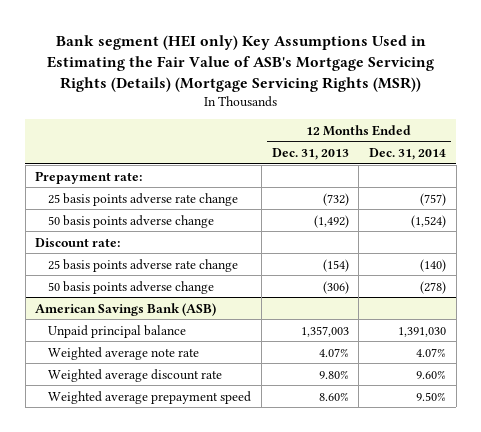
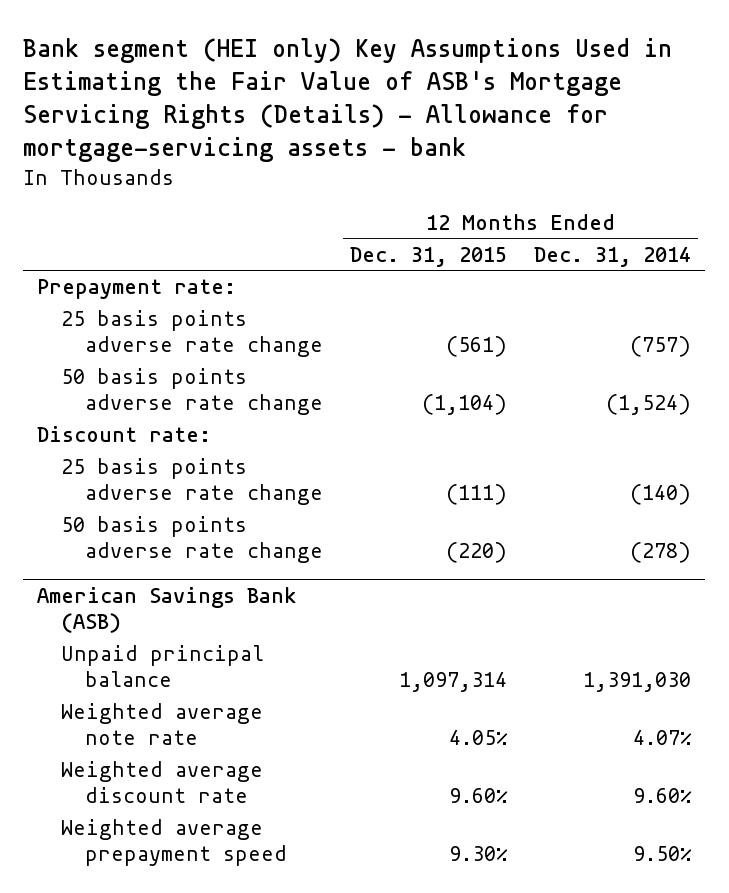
[46,35,434,92] Bank segment (HEI only) Key Assumptions Used in Estimating the Fair Value of ASB's Mortgage Servicing Rights (Details) (Mortgage Servicing Rights (MSR)) -> [23,37,673,163] Bank segment (HEI only) Key Assumptions Used in Estimating the Fair Value of ASB's Mortgage Servicing Rights (Details) - Allowance for mortgage-servicing assets - bank
[271,147,349,160] Dec. 31, 2013 -> none
none -> [350,246,508,267] Dec. 31, 2015
[48,214,215,228] 50 basis points adverse change -> [60,368,323,416] 50 basis points adverse rate change
[48,280,215,294] 50 basis points adverse change -> [60,516,323,564] 50 basis points adverse rate change

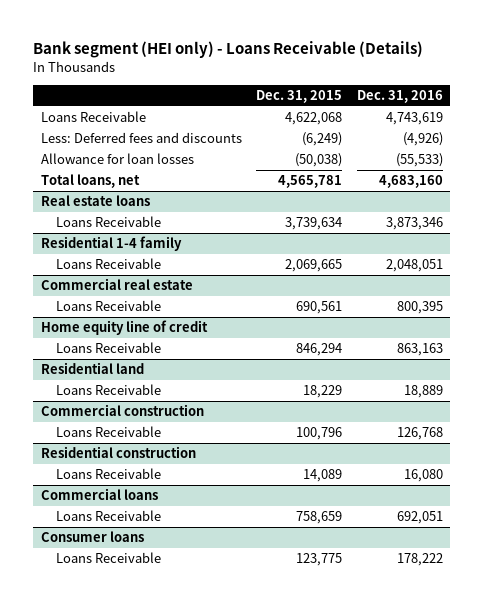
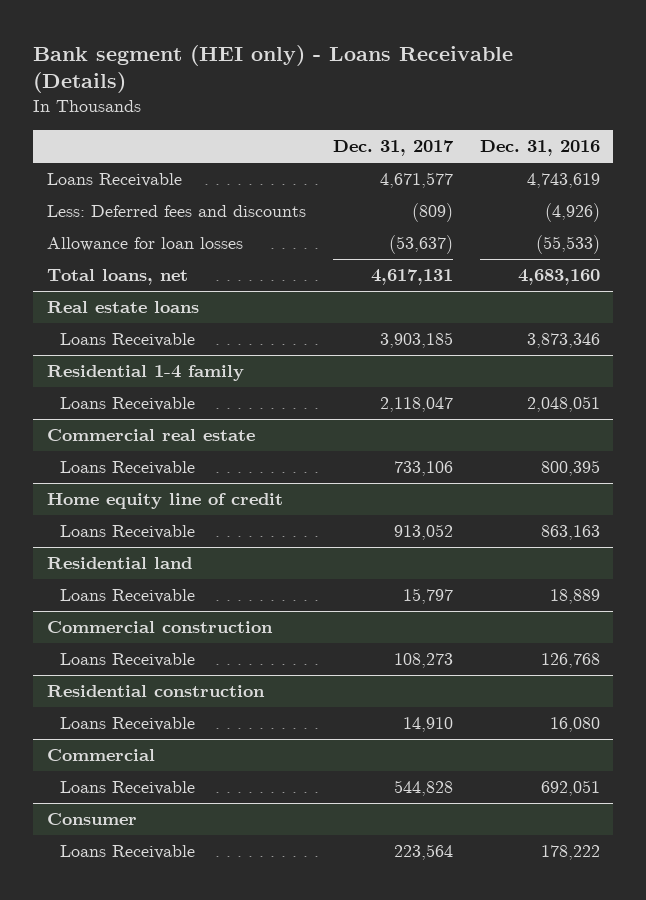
[256,90,343,104] Dec. 31, 2015 -> none
none -> [332,140,454,157] Dec. 31, 2017
[40,488,158,501] Commercial loans -> [46,749,155,762] Commercial
[40,531,144,543] Consumer loans -> [46,813,137,826] Consumer

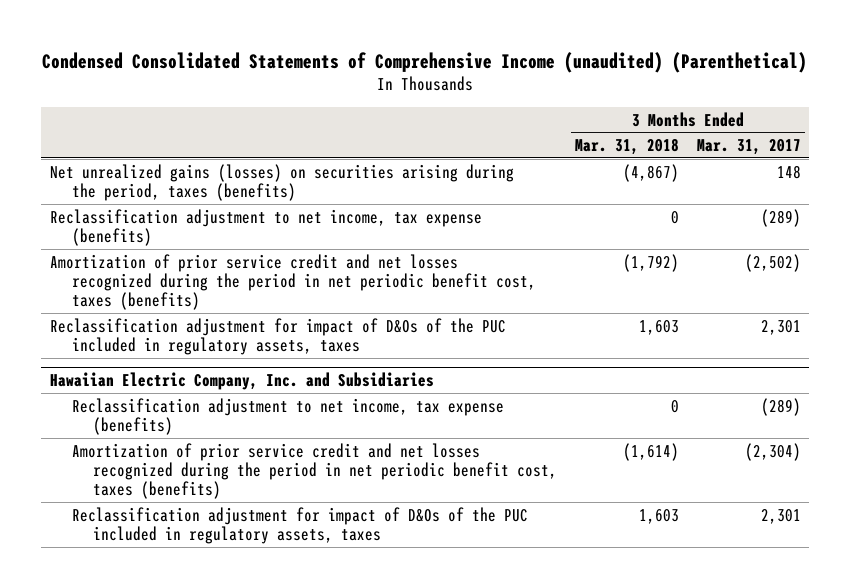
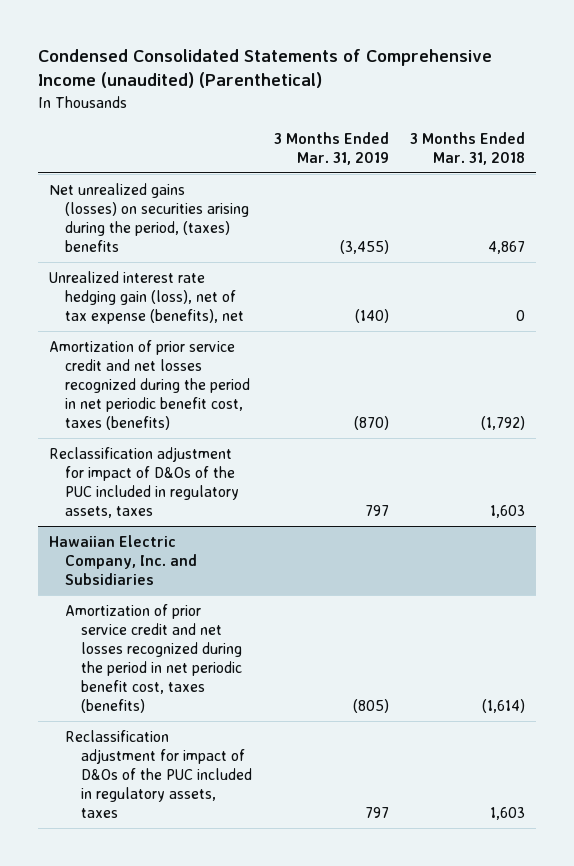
[696,139,801,156] Mar. 31, 2017 -> none
none -> [273,131,389,165] 3 Months Ended Mar. 31, 2019
[50,208,483,246] Reclassification adjustment to net income, tax expense (benefits) -> none
[50,163,515,201] Net unrealized gains (losses) on securities arising during the period, taxes (benefits) -> [48,182,249,252] Net unrealized gains (losses) on securities arising during the period, (taxes) benefits
[622,163,679,182] (4,867) -> [488,240,526,254] 4,867
none -> [48,270,244,324] Unrealized interest rate hedging gain (loss), net of tax expense (benefits), net
[71,397,504,435] Reclassification adjustment to net income, tax expense (benefits) -> none

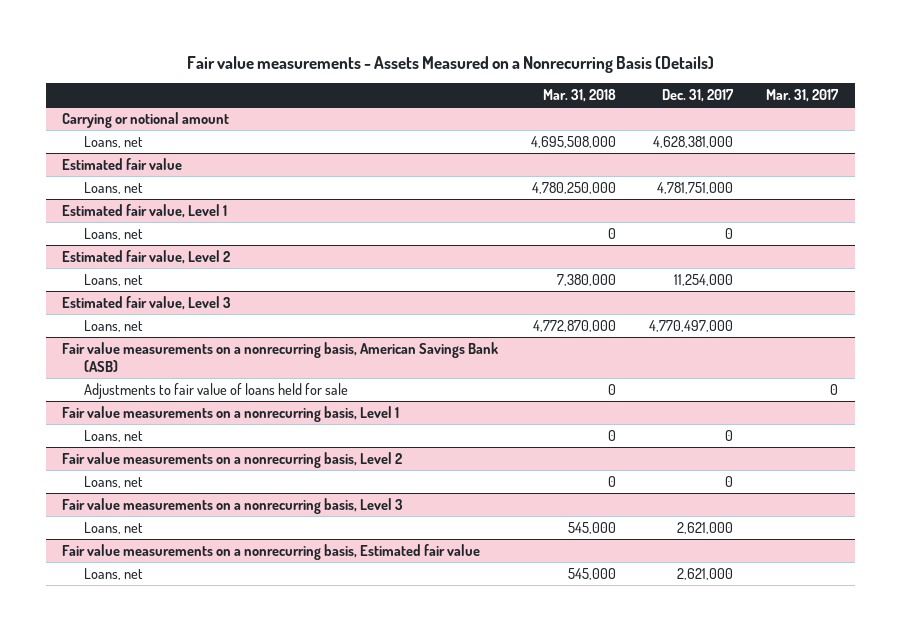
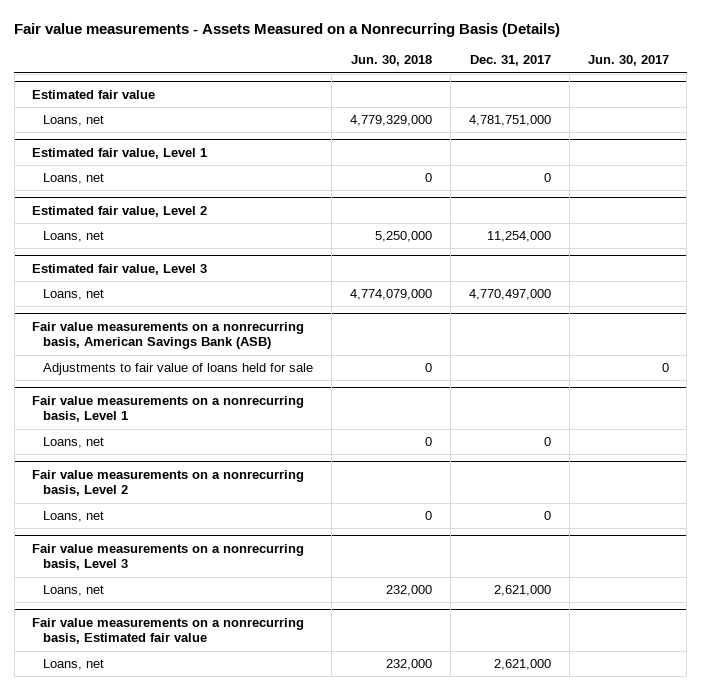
[543,89,617,103] Mar. 31, 2018 -> none
[766,89,840,103] Mar. 31, 2017 -> none
none -> [351,55,433,67] Jun. 30, 2018
none -> [587,55,669,67] Jun. 30, 2017
[62,111,230,128] Carrying or notional amount -> none
[83,135,143,148] Loans, net -> none

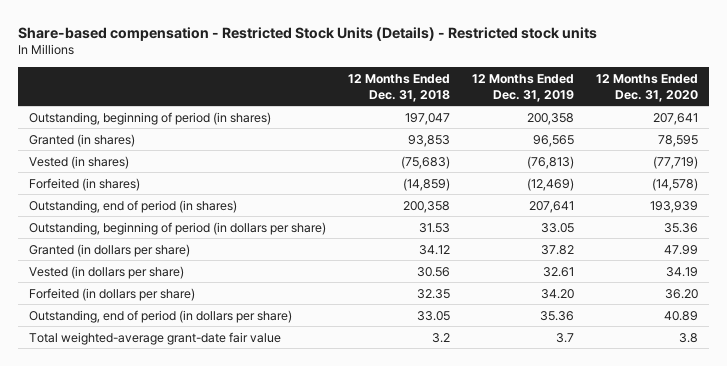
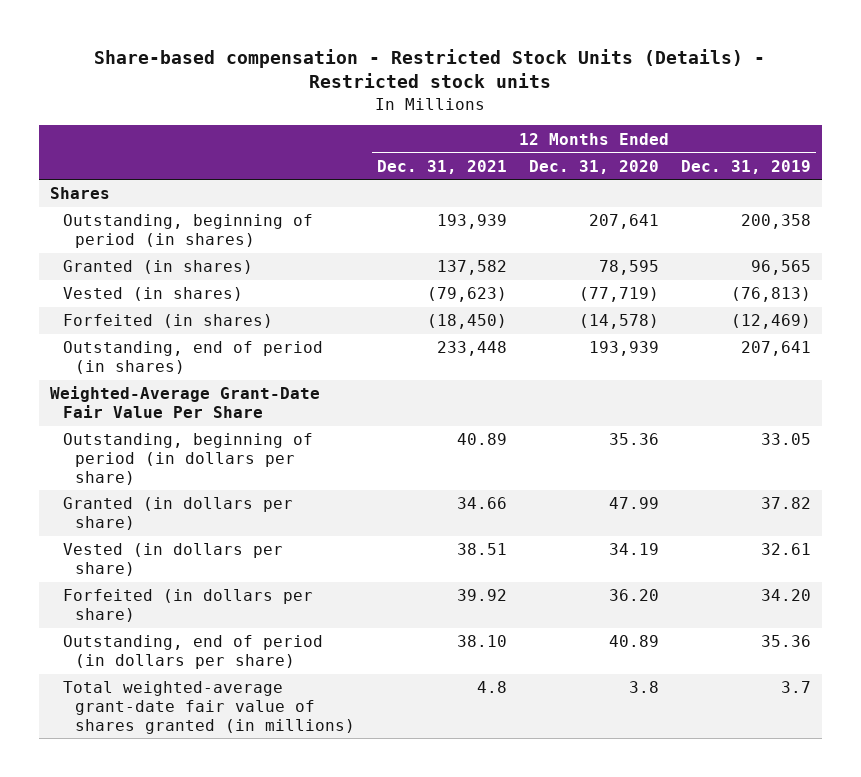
[347,73,450,102] 12 Months Ended Dec. 31, 2018 -> none
none -> [377,159,508,174] Dec. 31, 2021
none -> [49,187,110,200] Shares
none -> [49,386,320,419] Weighted-Average Grant-Date Fair Value Per Share
[29,331,282,345] Total weighted-average grant-date fair value -> [62,681,356,734] Total weighted-average grant-date fair value of shares granted (in millions)

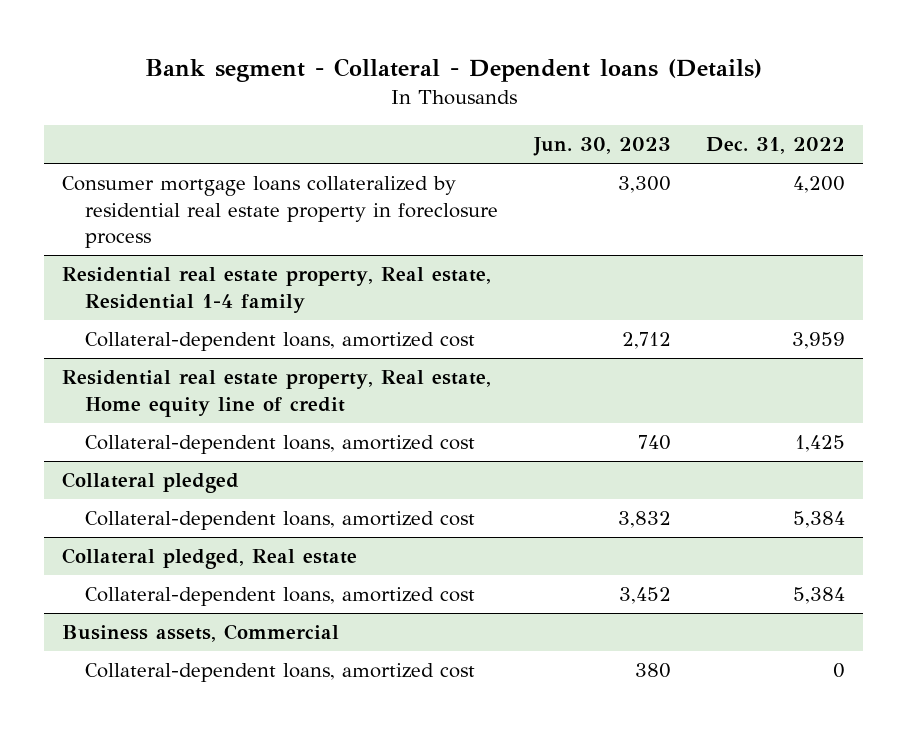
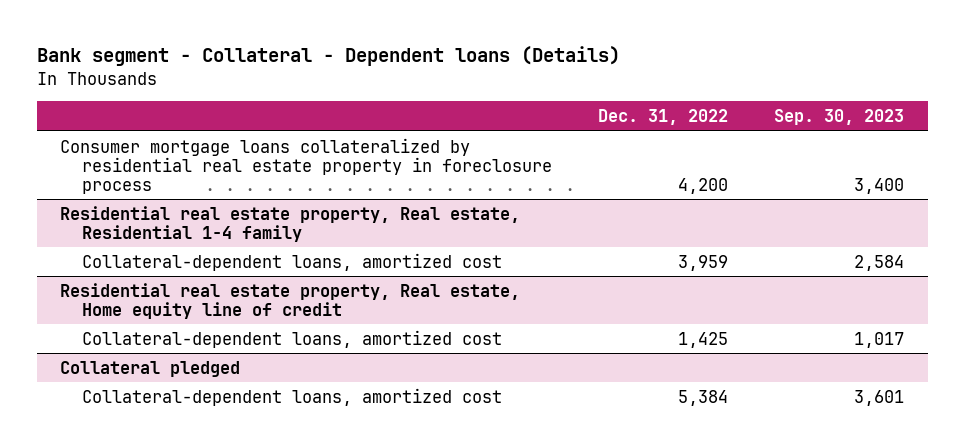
[532,137,671,157] Jun. 30, 2023 -> none
none -> [774,108,905,125] Sep. 30, 2023
[62,548,358,570] Collateral pledged, Real estate -> none
[84,587,475,607] Collateral-dependent loans, amortized cost -> none
[62,624,340,643] Business assets, Commercial -> none
[84,663,475,683] Collateral-dependent loans, amortized cost -> none

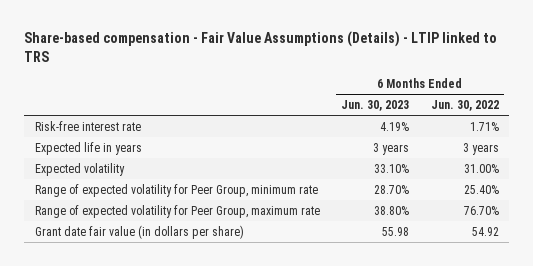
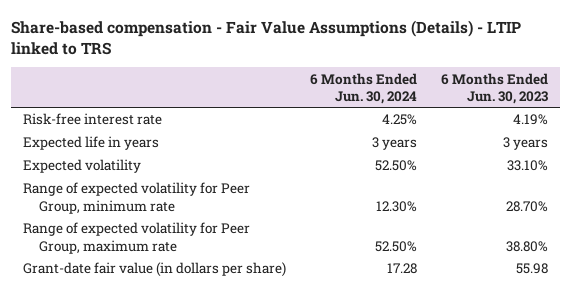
[430,100,499,112] Jun. 30, 2022 -> none
none -> [310,72,418,104] 6 Months Ended Jun. 30, 2024
[34,224,244,239] Grant date fair value (in dollars per share) -> [23,262,287,278] Grant-date fair value (in dollars per share)

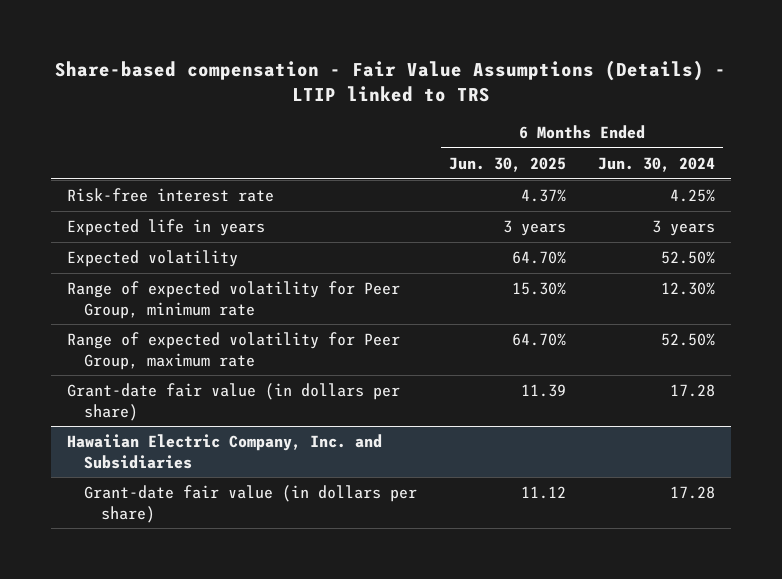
[440,72,548,104] 6 Months Ended Jun. 30, 2023 -> none
none -> [448,156,566,172] Jun. 30, 2025
none -> [66,434,382,469] Hawaiian Electric Company, Inc. and Subsidiaries
none -> [83,485,417,523] Grant-date fair value (in dollars per share)

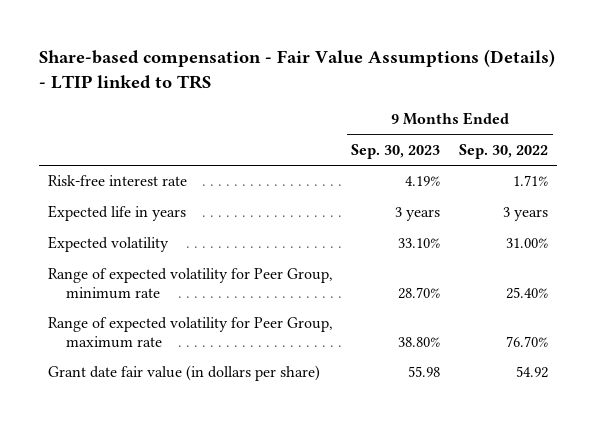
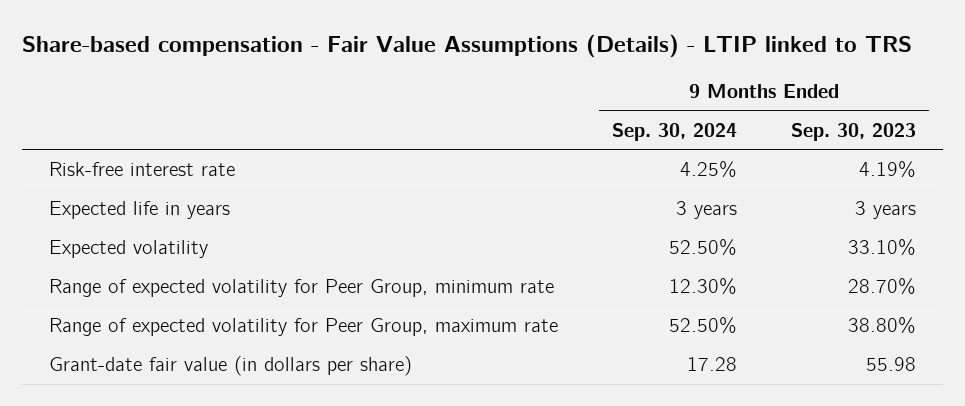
[458,143,548,159] Sep. 30, 2022 -> none
none -> [612,122,738,141] Sep. 30, 2024
[47,365,320,382] Grant date fair value (in dollars per share) -> [49,356,413,377] Grant-date fair value (in dollars per share)

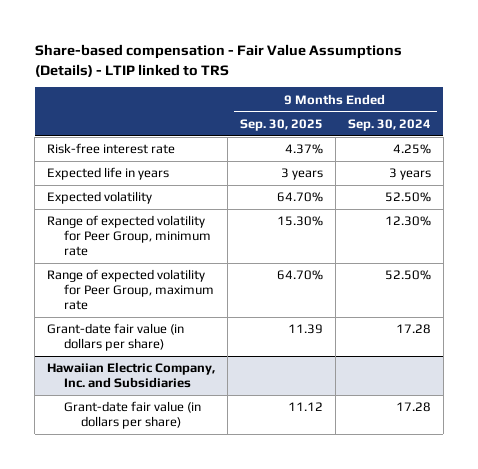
[790,122,916,141] Sep. 30, 2023 -> none
none -> [240,118,324,131] Sep. 30, 2025
none -> [47,362,216,389] Hawaiian Electric Company, Inc. and Subsidiaries
none -> [63,401,201,430] Grant-date fair value (in dollars per share)

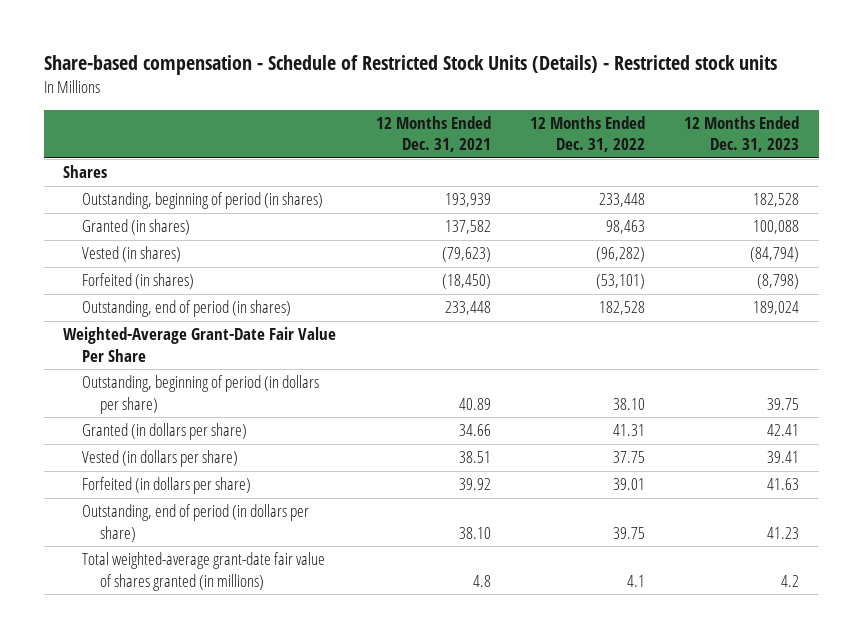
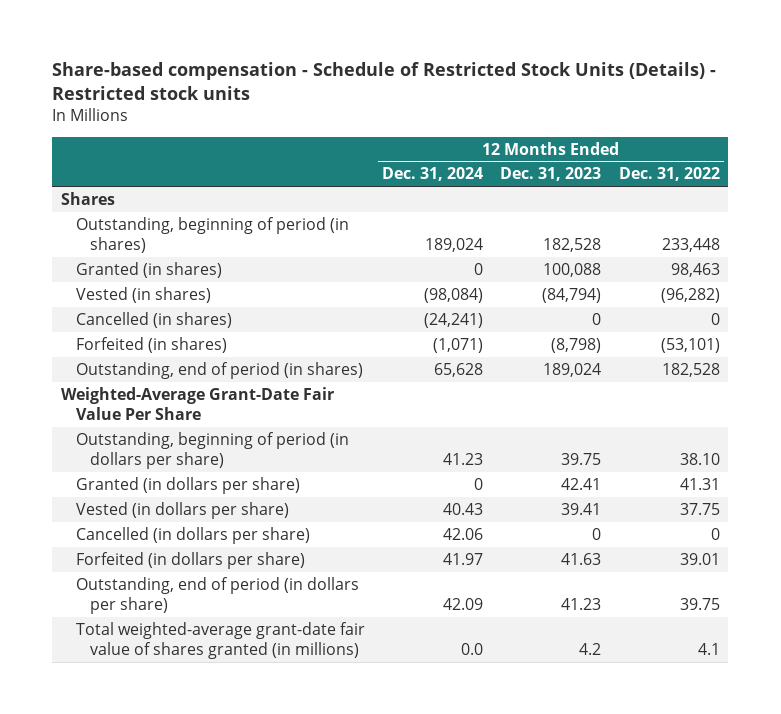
[375,115,491,153] 12 Months Ended Dec. 31, 2021 -> none
none -> [381,167,483,182] Dec. 31, 2024
none -> [75,311,232,328] Cancelled (in shares)
none -> [75,526,310,544] Cancelled (in dollars per share)

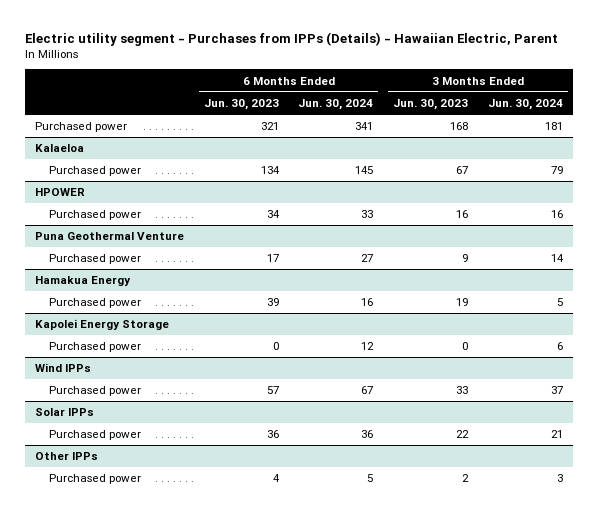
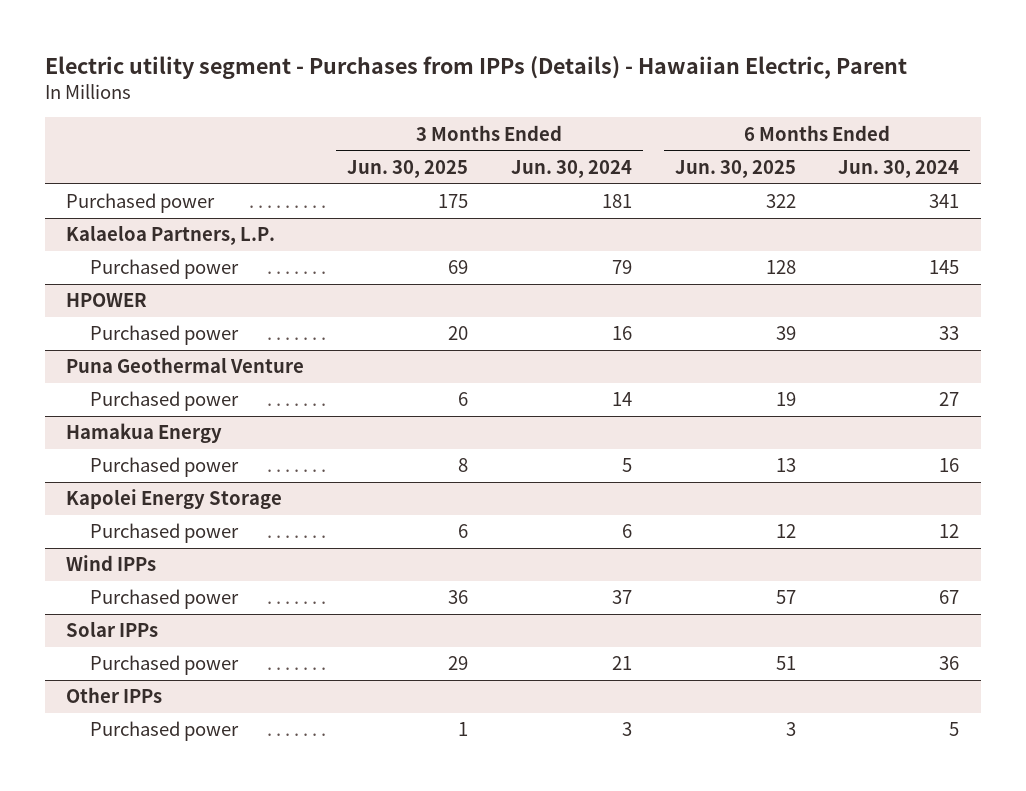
[203,99,279,111] Jun. 30, 2023 -> none
[393,99,469,111] Jun. 30, 2023 -> none
none -> [347,159,469,178] Jun. 30, 2025
none -> [674,159,796,178] Jun. 30, 2025
[35,144,85,153] Kalaeloa -> [66,225,276,246] Kalaeloa Partners, L.P.

